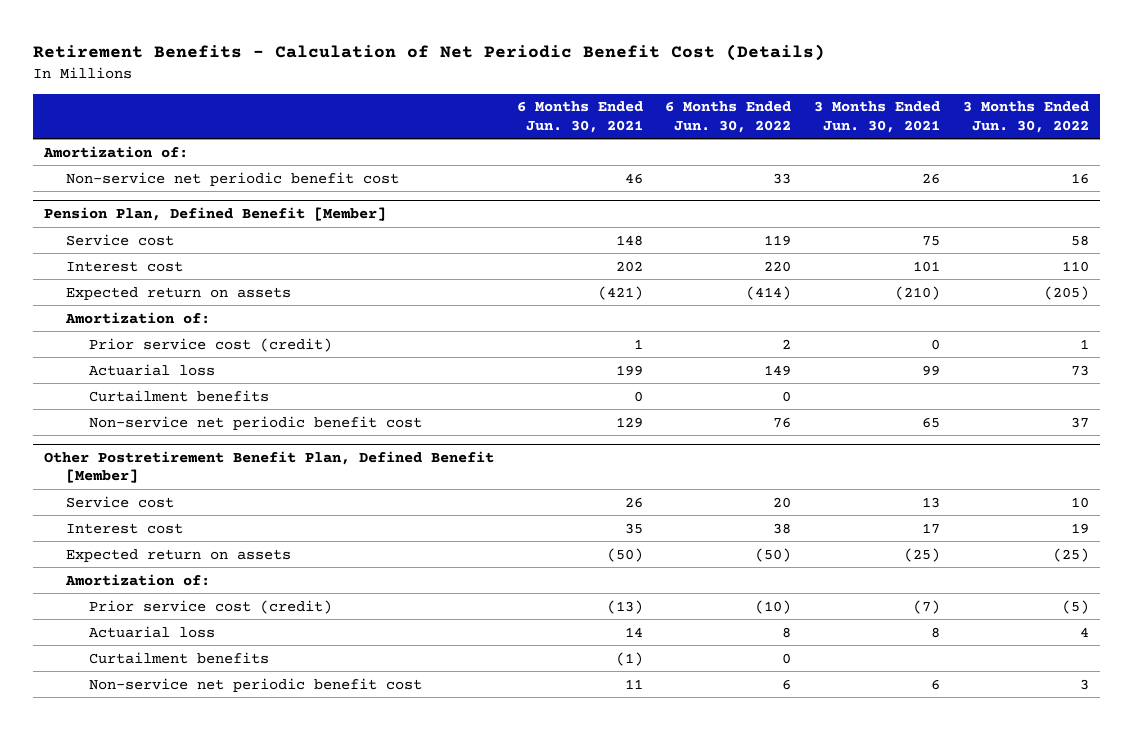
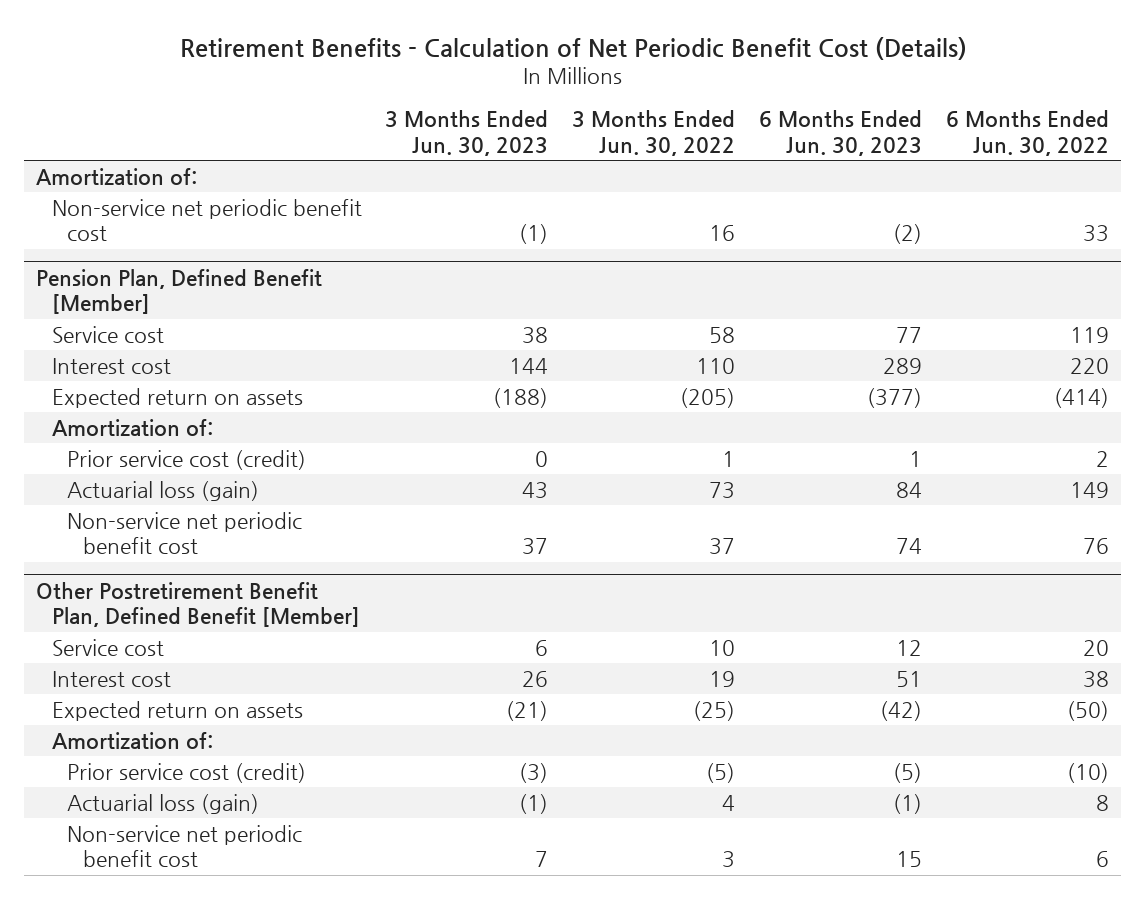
[516,101,643,133] 6 Months Ended Jun. 30, 2021 -> none
[813,101,940,133] 3 Months Ended Jun. 30, 2021 -> none
none -> [385,110,549,156] 3 Months Ended Jun. 30, 2023
none -> [759,110,923,156] 6 Months Ended Jun. 30, 2023
[88,389,269,402] Curtailment benefits -> none
[88,363,215,376] Actuarial loss -> [67,480,260,501] Actuarial loss (gain)
[88,651,269,664] Curtailment benefits -> none
[88,625,215,638] Actuarial loss -> [67,793,260,814] Actuarial loss (gain)

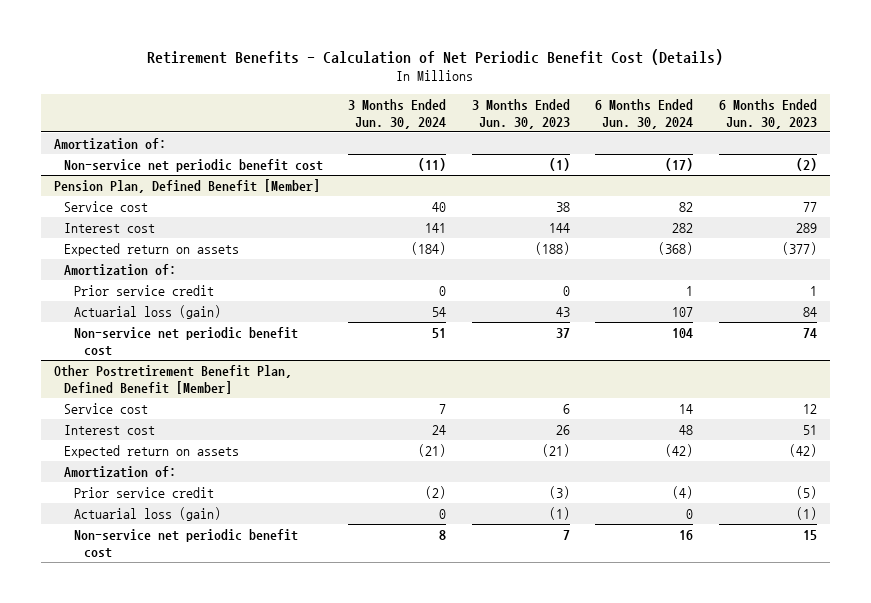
[572,110,736,156] 3 Months Ended Jun. 30, 2022 -> none
[946,110,1110,156] 6 Months Ended Jun. 30, 2022 -> none
none -> [348,98,447,129] 3 Months Ended Jun. 30, 2024
none -> [595,98,694,129] 6 Months Ended Jun. 30, 2024
[67,449,307,470] Prior service cost (credit) -> [73,284,214,296] Prior service credit
[67,762,307,783] Prior service cost (credit) -> [73,486,214,498] Prior service credit

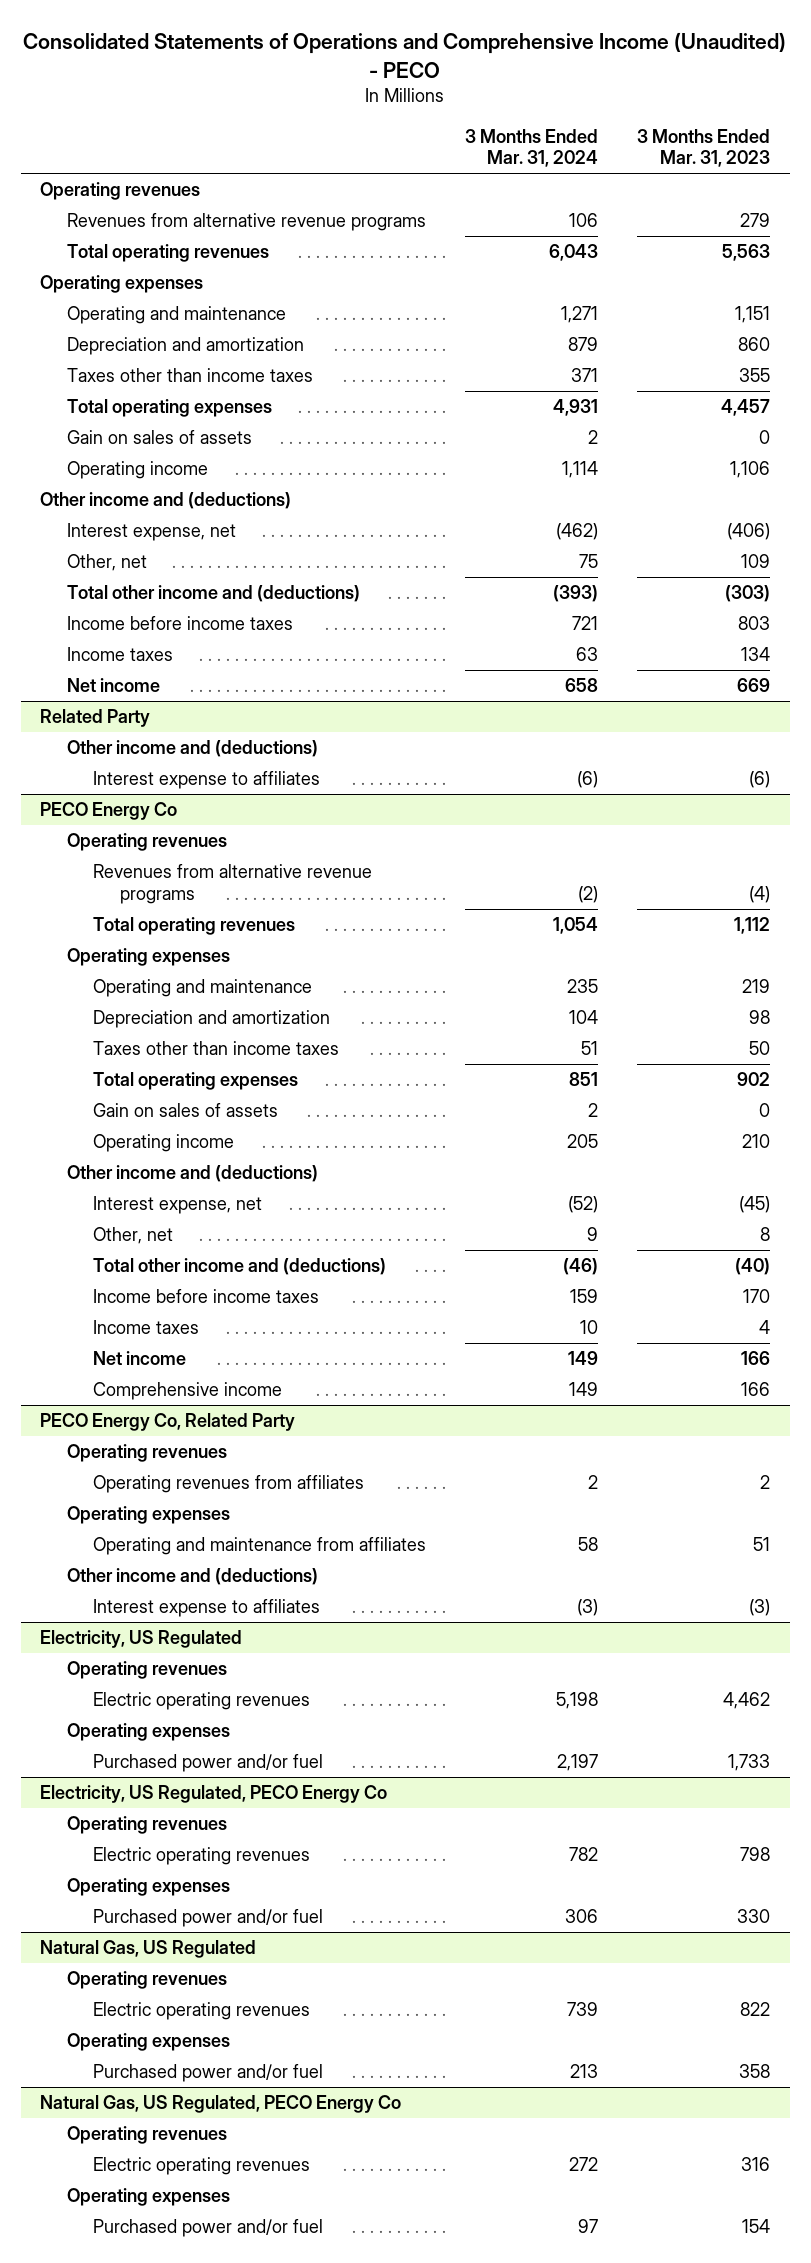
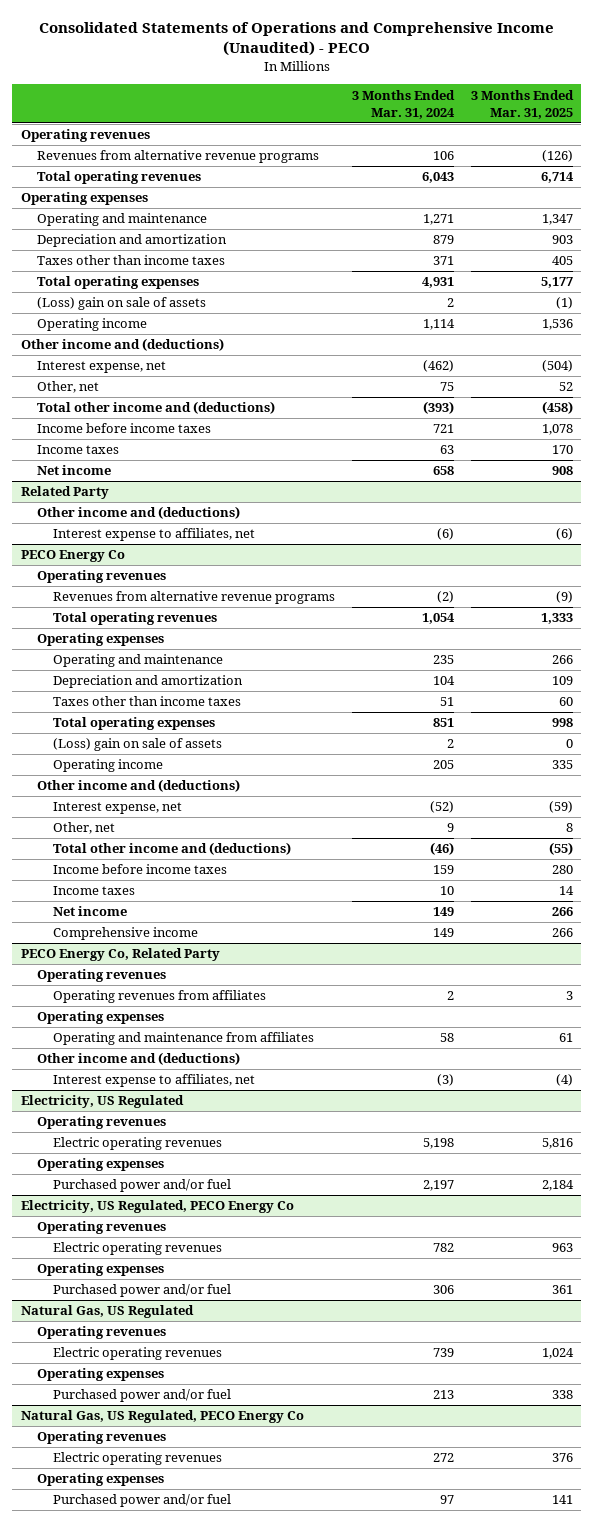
[637,128,771,168] 3 Months Ended Mar. 31, 2023 -> none
none -> [470,89,574,119] 3 Months Ended Mar. 31, 2025
[66,430,252,445] Gain on sales of assets -> [36,297,206,311] (Loss) gain on sale of assets
[93,771,321,790] Interest expense to affiliates -> [52,528,255,542] Interest expense to affiliates, net
[93,1103,279,1118] Gain on sales of assets -> [52,738,222,752] (Loss) gain on sale of assets
[93,1599,321,1618] Interest expense to affiliates -> [52,1074,255,1088] Interest expense to affiliates, net

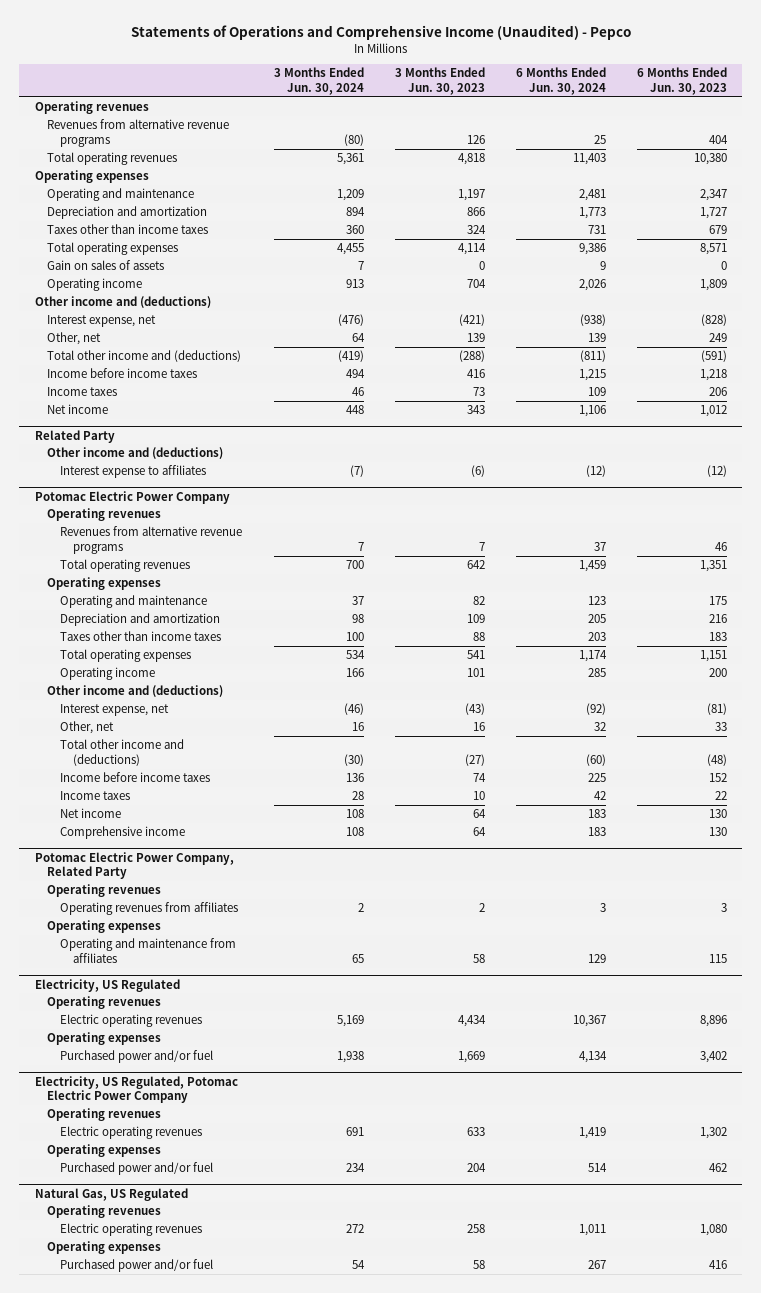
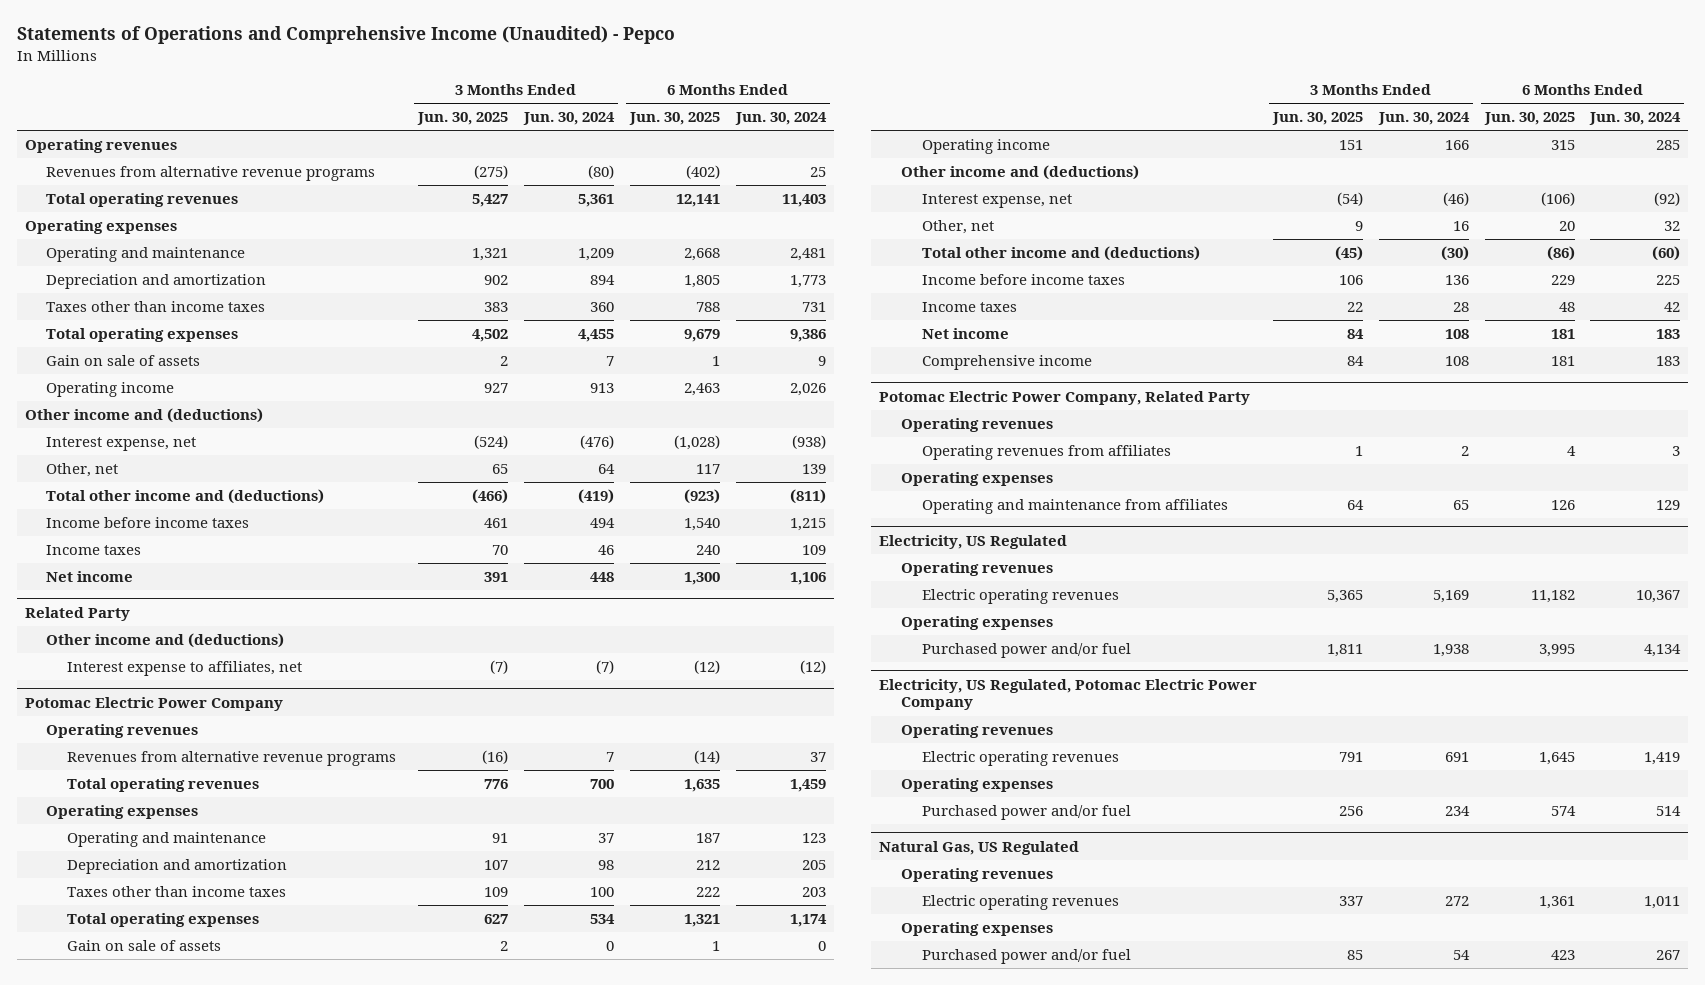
[394,67,485,95] 3 Months Ended Jun. 30, 2023 -> none
[636,67,727,95] 6 Months Ended Jun. 30, 2023 -> none
none -> [417,112,509,126] Jun. 30, 2025
none -> [628,112,720,126] Jun. 30, 2025
[47,260,165,271] Gain on sales of assets -> [45,355,200,367] Gain on sale of assets
[60,465,207,479] Interest expense to affiliates -> [66,661,302,677] Interest expense to affiliates, net
none -> [66,940,221,952] Gain on sale of assets

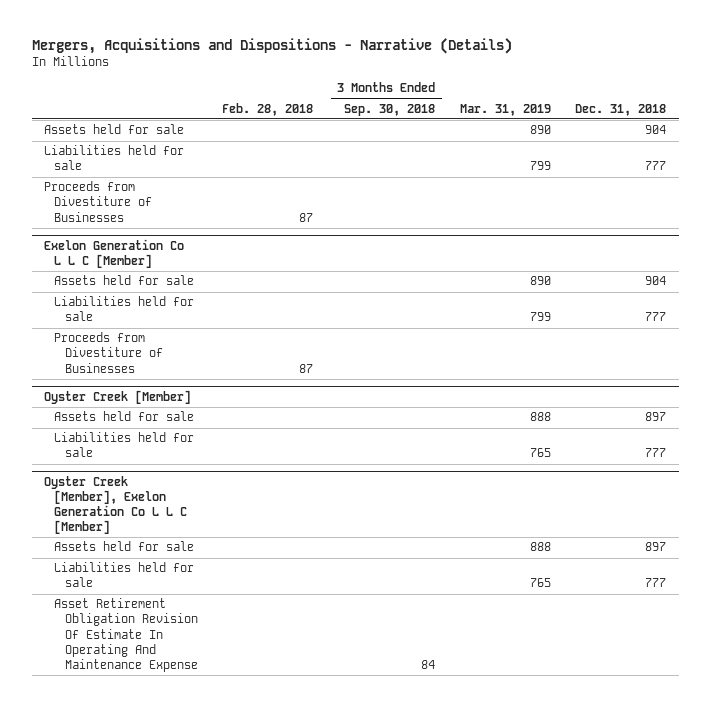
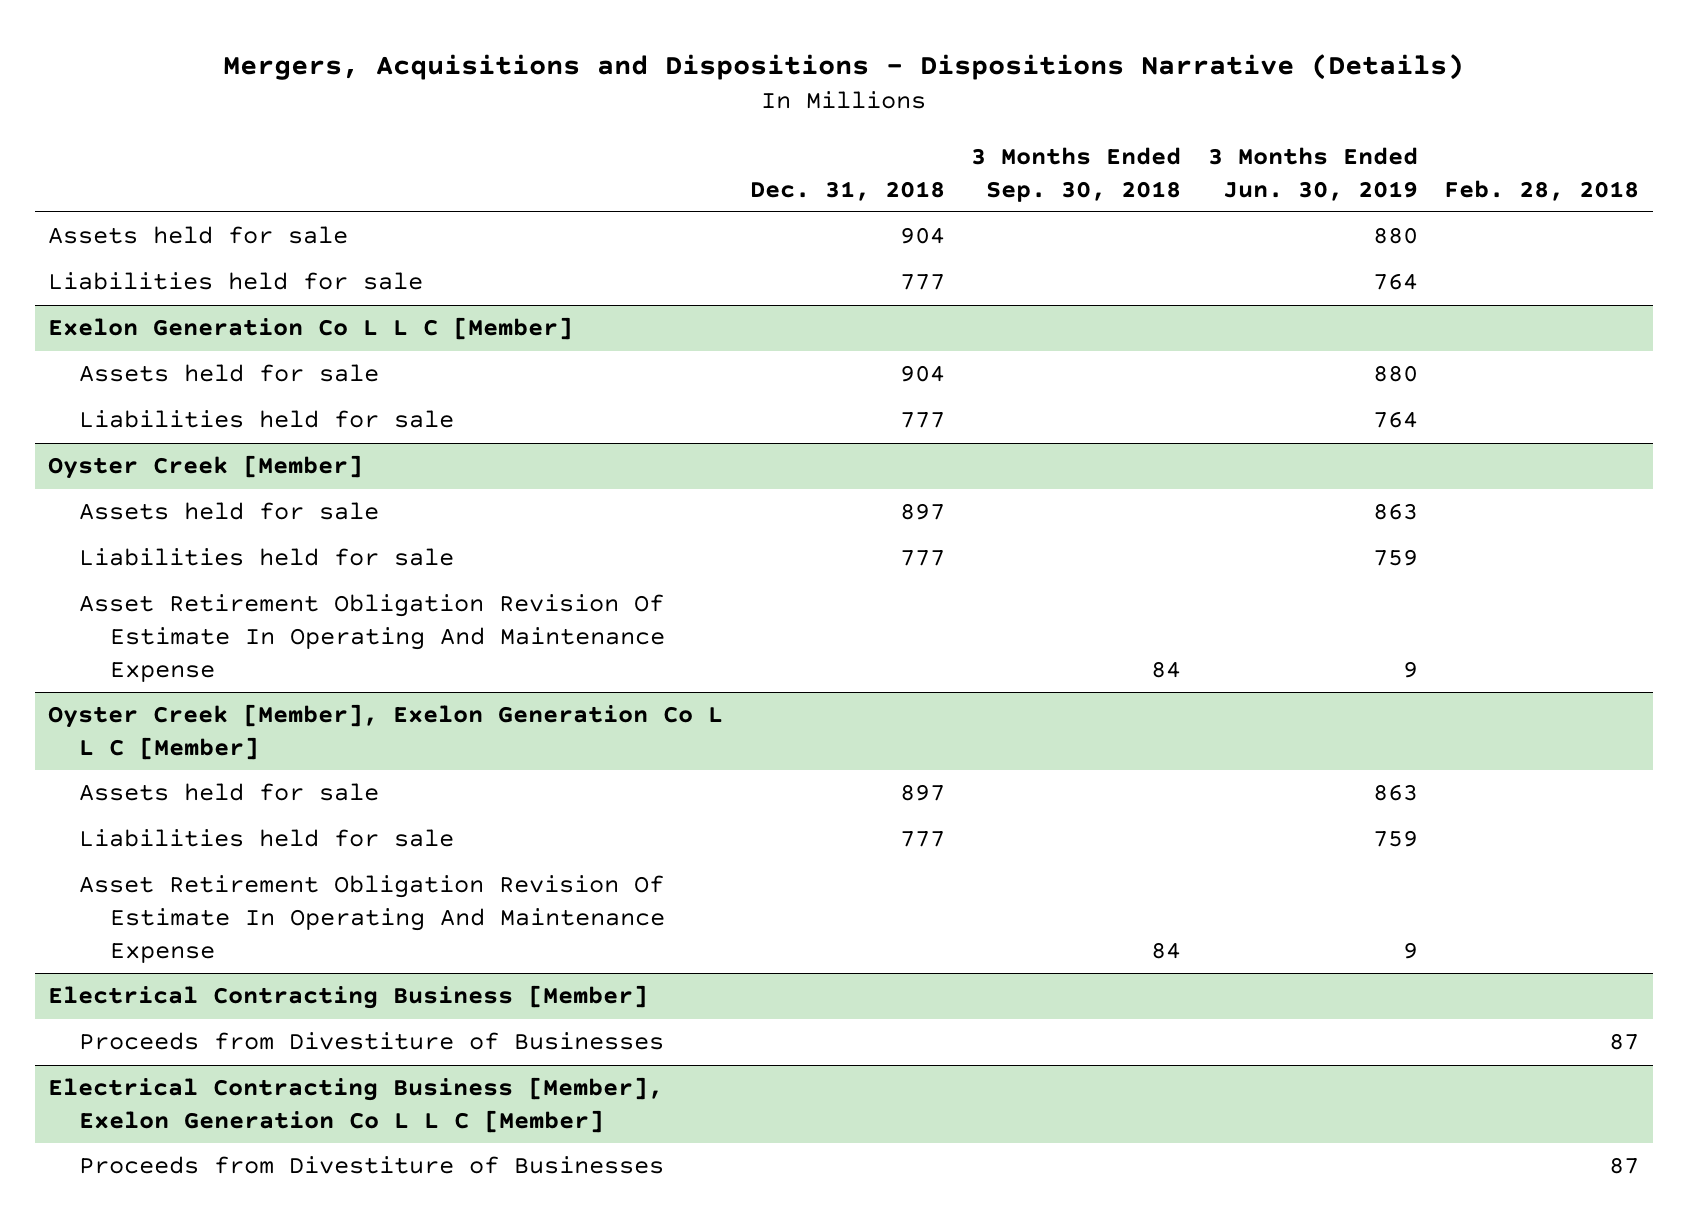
[31,37,512,54] Mergers, Acquisitions and Dispositions - Narrative (Details) -> [222,53,1464,80] Mergers, Acquisitions and Dispositions - Dispositions Narrative (Details)
[459,103,551,116] Mar. 31, 2019 -> none
none -> [1207,146,1418,201] 3 Months Ended Jun. 30, 2019
[43,181,153,222] Proceeds from Divestiture of Businesses -> none
[54,332,163,373] Proceeds from Divestiture of Businesses -> none
none -> [79,594,666,682] Asset Retirement Obligation Revision Of Estimate In Operating And Maintenance Expense
none -> [47,985,648,1010] Electrical Contracting Business [Member]
none -> [79,1032,665,1051] Proceeds from Divestiture of Businesses
none -> [47,1077,663,1134] Electrical Contracting Business [Member], Exelon Generation Co L L C [Member]
none -> [79,1156,665,1175] Proceeds from Divestiture of Businesses

